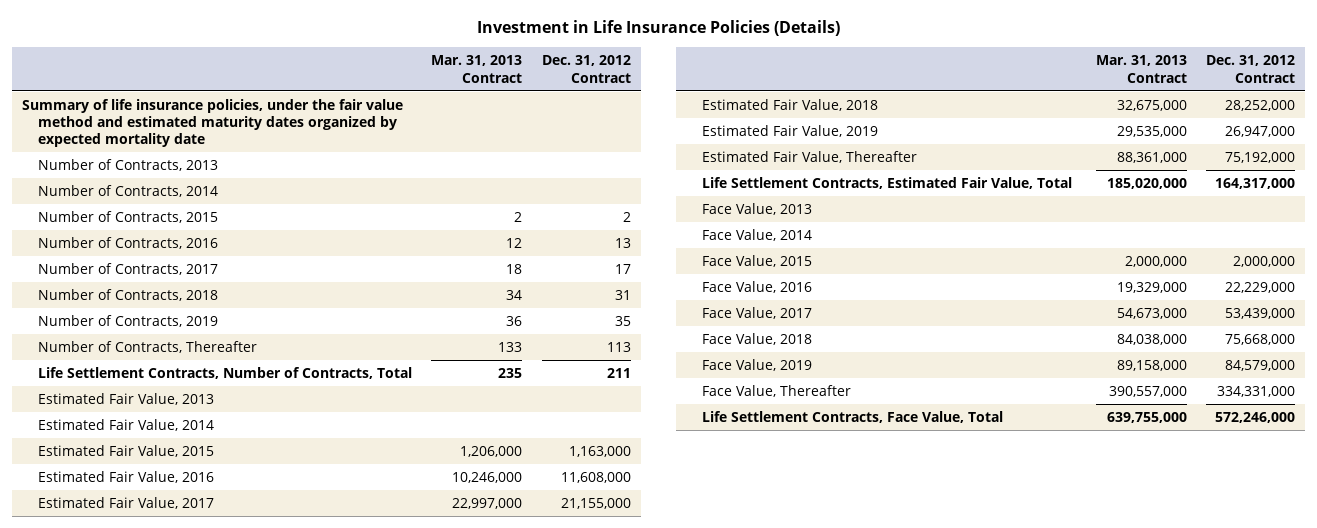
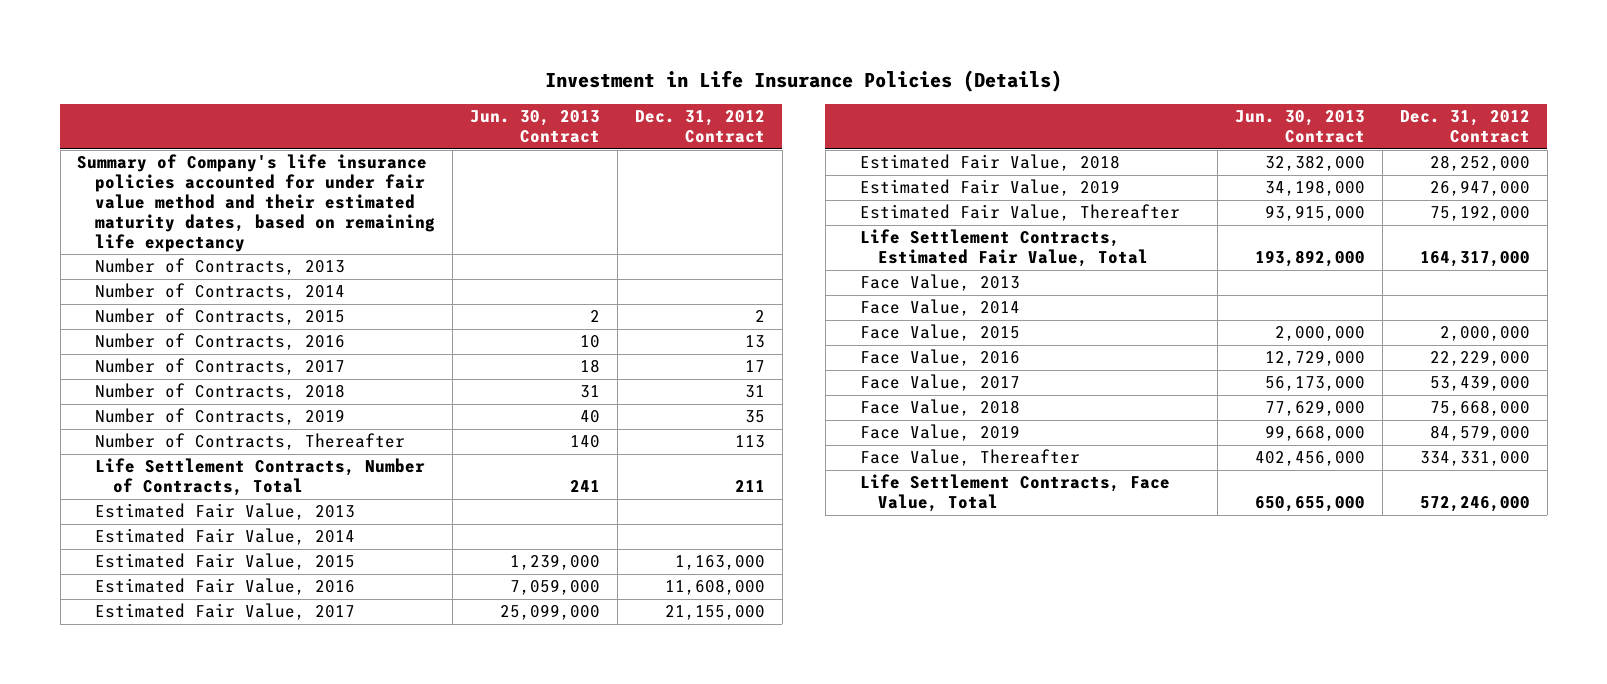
[431,55,523,83] Mar. 31, 2013 Contract -> none
none -> [469,110,600,144] Jun. 30, 2013 Contract
[21,98,403,148] Summary of life insurance policies, under the fair value method and estimated maturity dates organized by expected mortality date -> [77,154,436,252] Summary of Company's life insurance policies accounted for under fair value method and their estimated maturity dates, based on remaining life expectancy

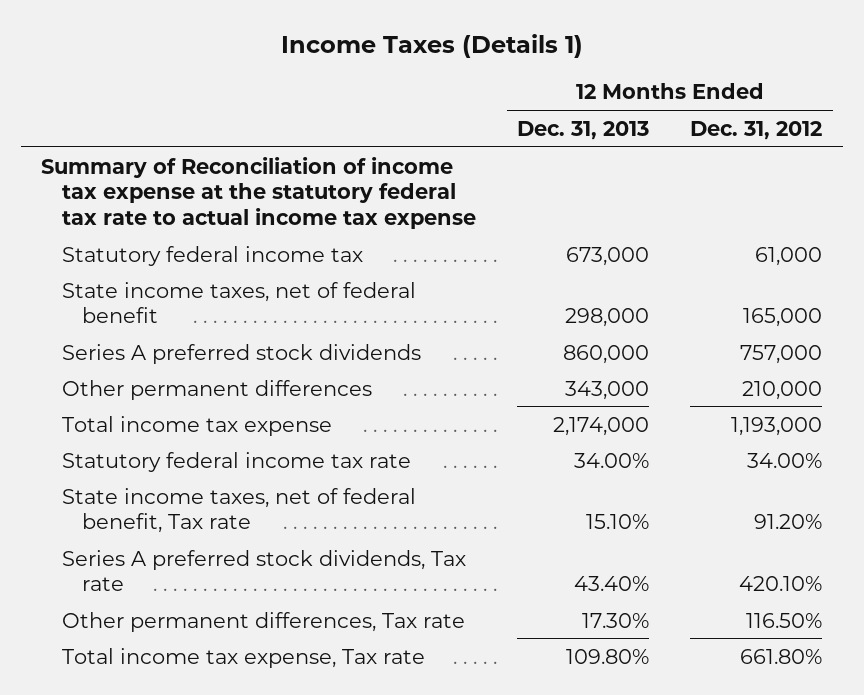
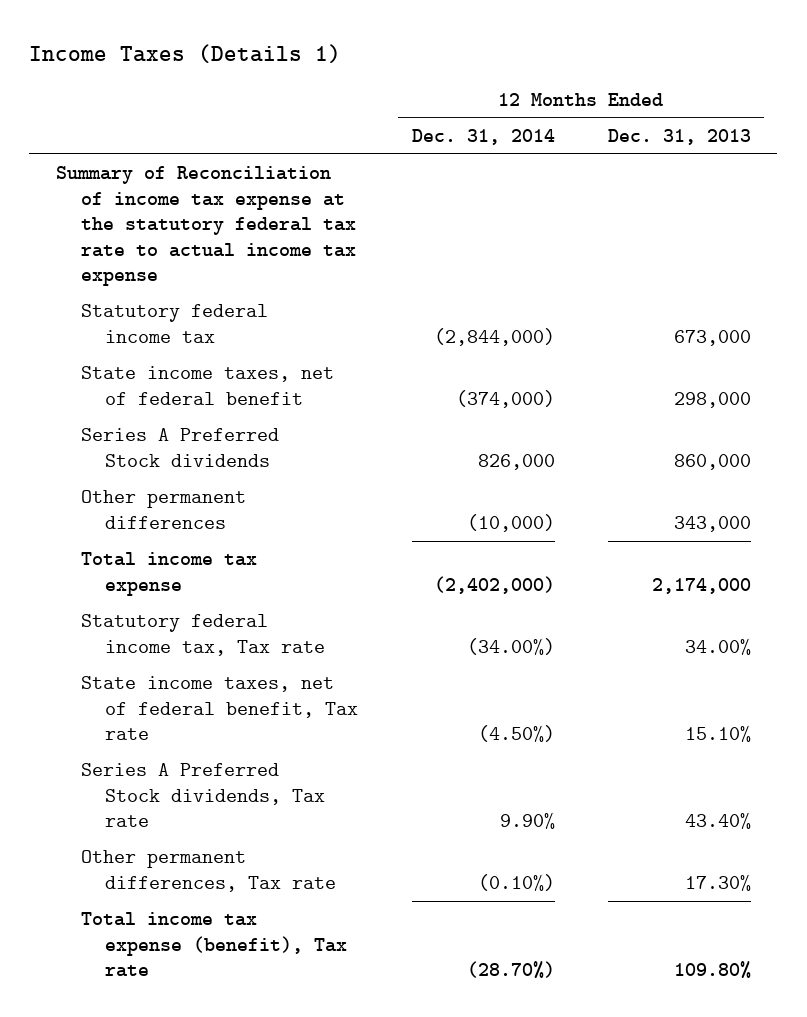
[690,120,823,140] Dec. 31, 2012 -> none
none -> [411,128,555,145] Dec. 31, 2014
[61,343,421,364] Series A preferred stock dividends -> [80,428,279,467] Series A Preferred Stock dividends
[61,451,411,472] Statutory federal income tax rate -> [80,614,326,656] Statutory federal income tax, Tax rate
[61,549,466,592] Series A preferred stock dividends, Tax rate -> [80,763,326,828] Series A Preferred Stock dividends, Tax rate
[61,647,425,668] Total income tax expense, Tax rate -> [80,912,348,978] Total income tax expense (benefit), Tax rate

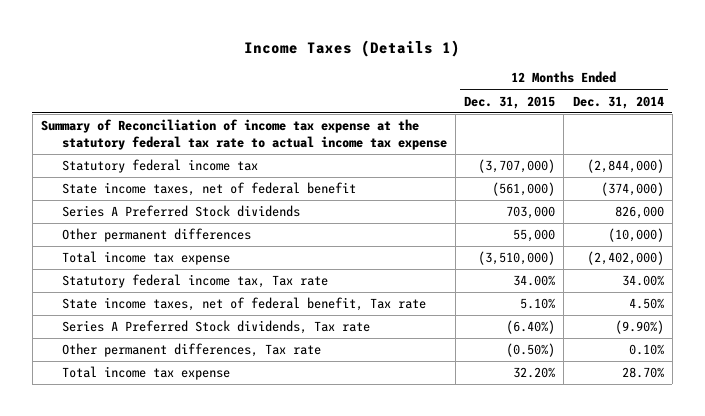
[607,128,751,145] Dec. 31, 2013 -> none
none -> [464,95,556,109] Dec. 31, 2015
[466,637,555,655] (34.00%) -> [621,275,664,287] 34.00%
[477,725,555,743] (4.50%) -> [628,298,664,310] 4.50%
[499,812,555,830] 9.90% -> [614,320,664,335] (9.90%)
[477,873,555,891] (0.10%) -> [628,344,664,356] 0.10%
[80,912,348,978] Total income tax expense (benefit), Tax rate -> [61,366,230,381] Total income tax expense
[466,961,555,979] (28.70%) -> [621,367,664,379] 28.70%

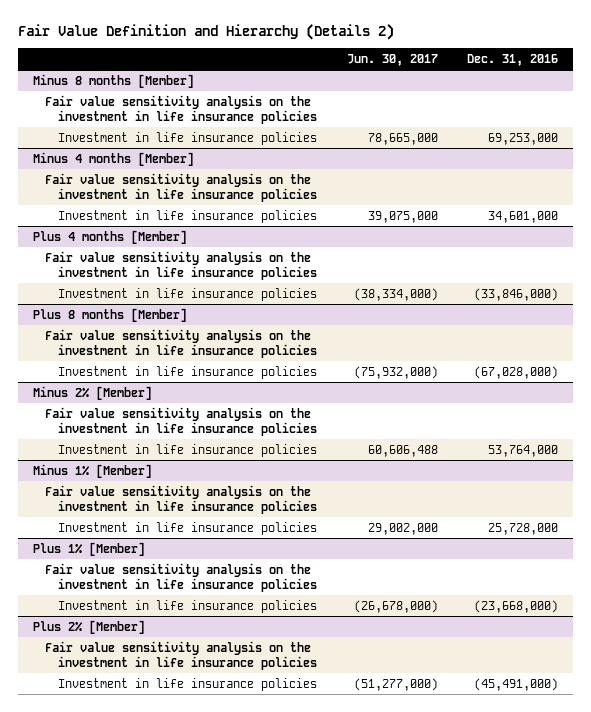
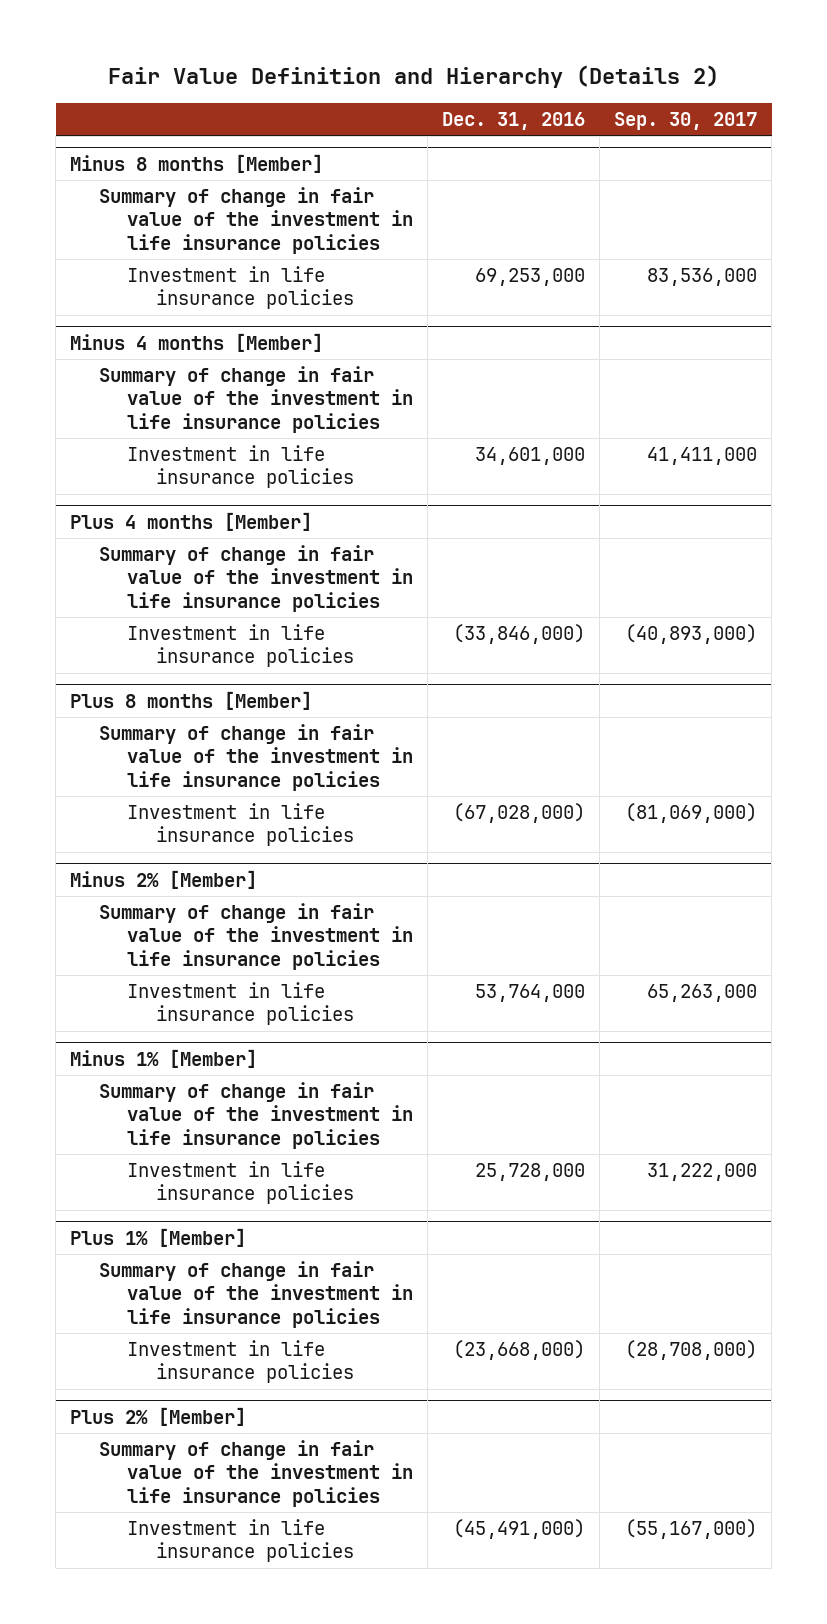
[346,53,438,66] Jun. 30, 2017 -> none
none -> [614,111,758,130] Sep. 30, 2017
[45,94,318,124] Fair value sensitivity analysis on the investment in life insurance policies -> [98,186,414,254] Summary of change in fair value of the investment in life insurance policies
[45,172,318,202] Fair value sensitivity analysis on the investment in life insurance policies -> [98,365,414,433] Summary of change in fair value of the investment in life insurance policies
[45,250,318,280] Fair value sensitivity analysis on the investment in life insurance policies -> [98,544,414,612] Summary of change in fair value of the investment in life insurance policies
[45,328,318,358] Fair value sensitivity analysis on the investment in life insurance policies -> [98,723,414,791] Summary of change in fair value of the investment in life insurance policies
[45,406,318,436] Fair value sensitivity analysis on the investment in life insurance policies -> [98,902,414,970] Summary of change in fair value of the investment in life insurance policies
[45,484,318,514] Fair value sensitivity analysis on the investment in life insurance policies -> [98,1081,414,1149] Summary of change in fair value of the investment in life insurance policies
[45,562,318,592] Fair value sensitivity analysis on the investment in life insurance policies -> [98,1260,414,1328] Summary of change in fair value of the investment in life insurance policies
[45,640,318,670] Fair value sensitivity analysis on the investment in life insurance policies -> [98,1439,414,1507] Summary of change in fair value of the investment in life insurance policies

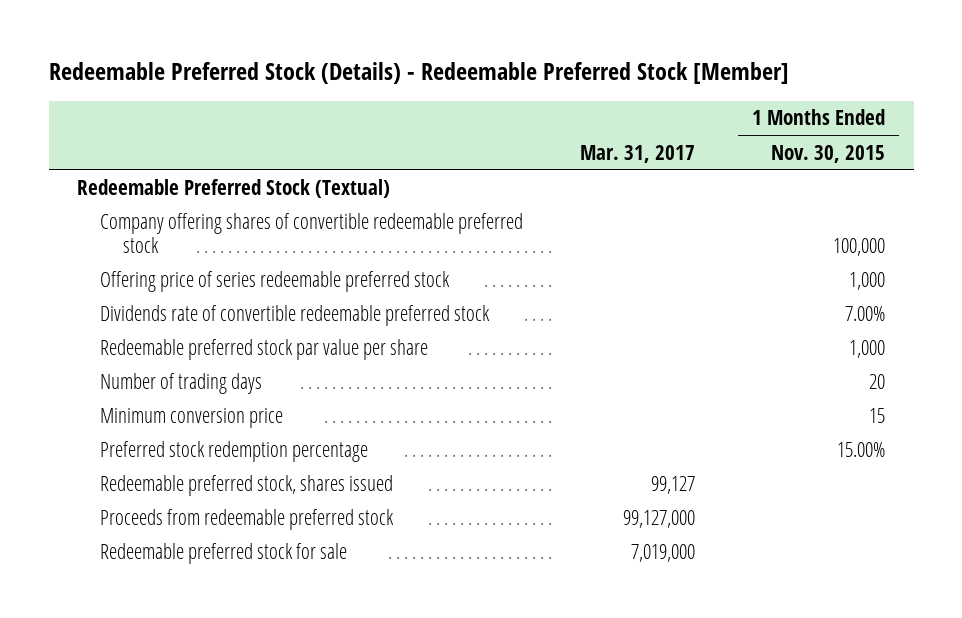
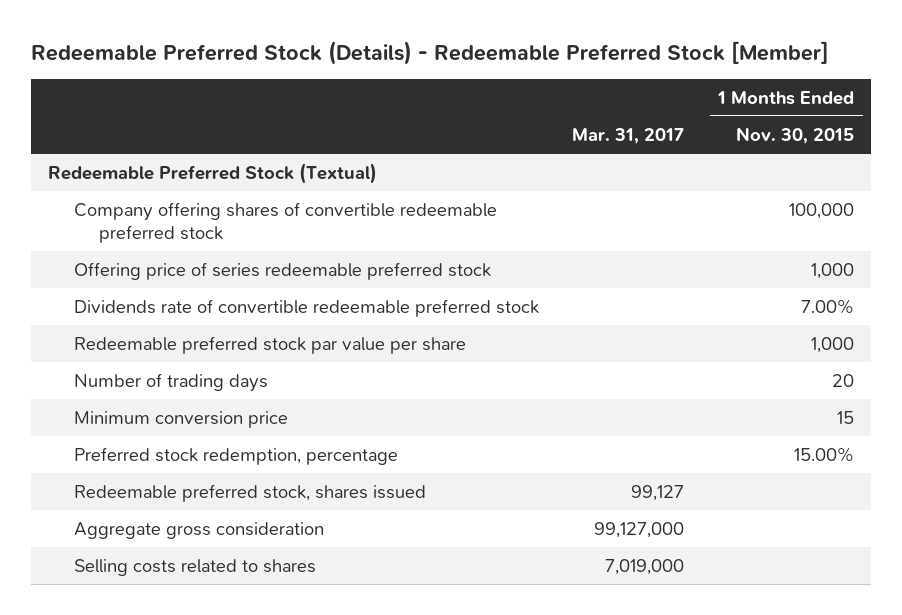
[100,441,369,463] Preferred stock redemption percentage -> [73,446,398,465] Preferred stock redemption, percentage
[100,509,395,531] Proceeds from redeemable preferred stock -> [73,521,324,539] Aggregate gross consideration
[100,543,348,565] Redeemable preferred stock for sale -> [73,558,316,576] Selling costs related to shares

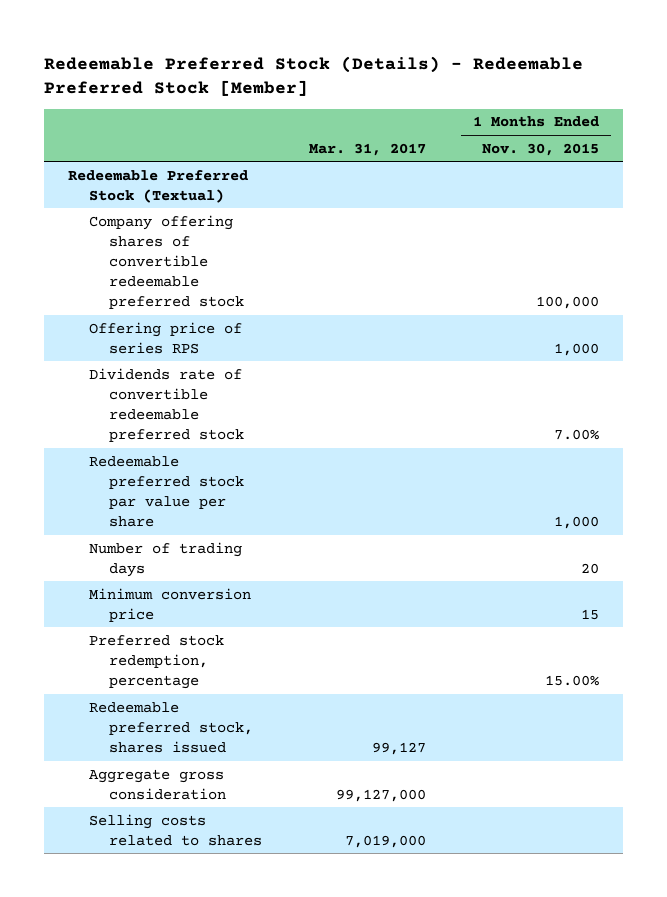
[73,261,491,280] Offering price of series redeemable preferred stock -> [88,321,242,354] Offering price of series RPS

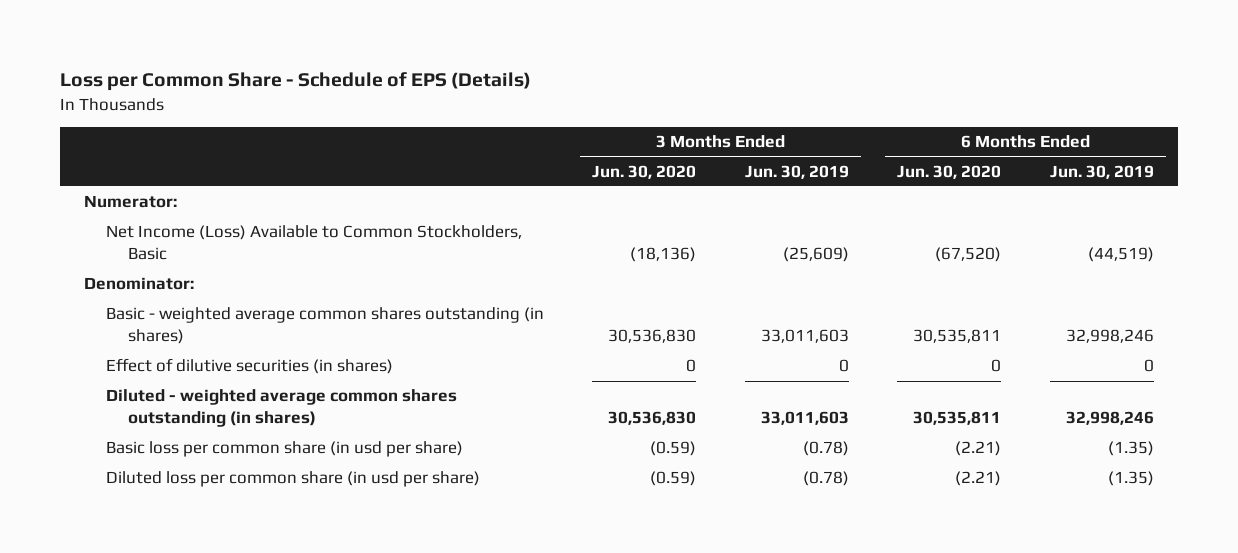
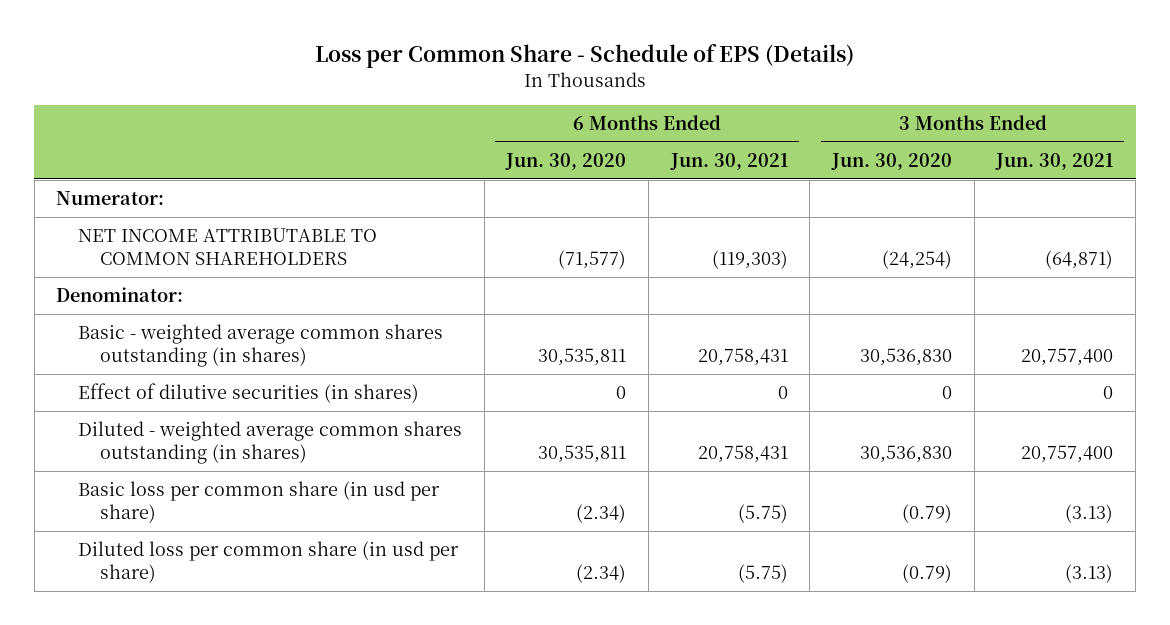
[744,164,849,179] Jun. 30, 2019 -> none
[1049,164,1154,179] Jun. 30, 2019 -> none
none -> [669,153,788,171] Jun. 30, 2021
none -> [995,153,1114,171] Jun. 30, 2021
[106,225,523,261] Net Income (Loss) Available to Common Stockholders, Basic -> [78,228,378,265] NET INCOME ATTRIBUTABLE TO COMMON SHAREHOLDERS
[630,247,697,263] (18,136) -> [882,249,953,269] (24,254)
[935,247,1002,263] (67,520) -> [558,249,627,269] (71,577)
[650,441,697,457] (0.59) -> [902,503,953,523] (0.79)
[955,441,1002,457] (2.21) -> [576,503,627,523] (2.34)
[650,471,697,487] (0.59) -> [902,563,953,583] (0.79)
[955,471,1002,487] (2.21) -> [576,563,627,583] (2.34)

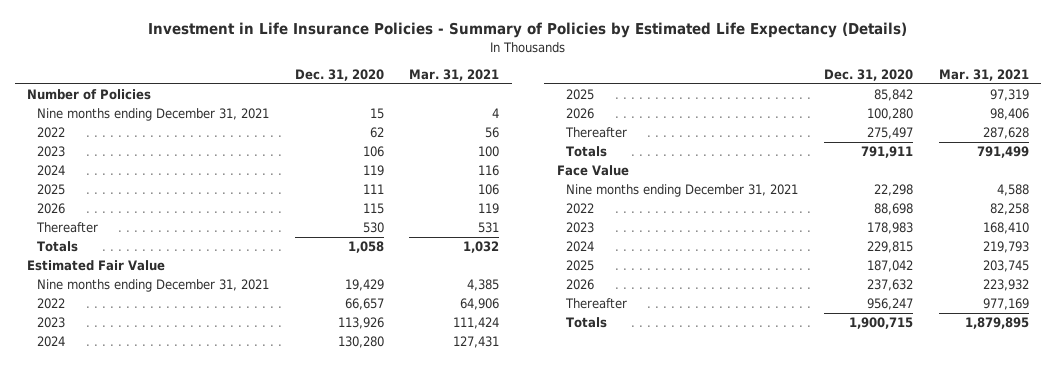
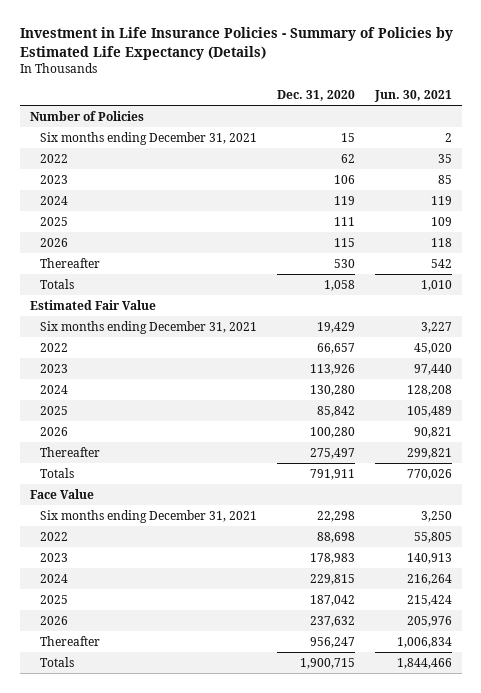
[409,68,500,81] Mar. 31, 2021 -> none
none -> [373,90,452,103] Jun. 30, 2021
[37,108,270,122] Nine months ending December 31, 2021 -> [40,131,258,145] Six months ending December 31, 2021
[37,279,270,293] Nine months ending December 31, 2021 -> [40,320,258,334] Six months ending December 31, 2021
[566,184,799,198] Nine months ending December 31, 2021 -> [40,509,258,523] Six months ending December 31, 2021

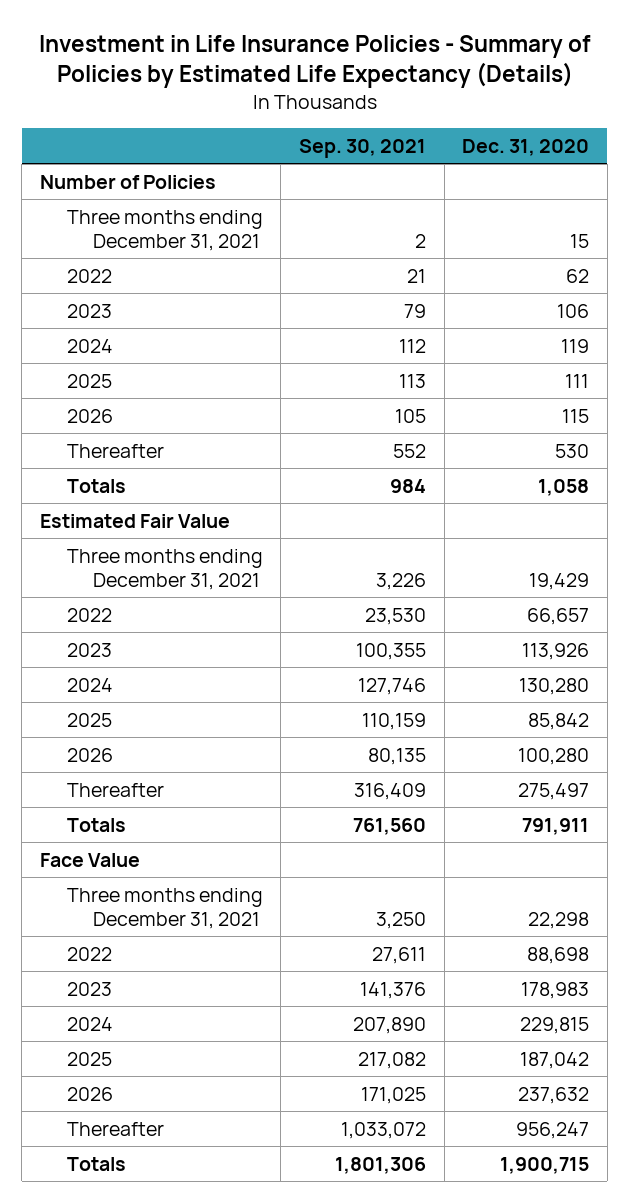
[373,90,452,103] Jun. 30, 2021 -> none
none -> [298,138,426,158] Sep. 30, 2021
[40,131,258,145] Six months ending December 31, 2021 -> [66,209,263,251] Three months ending December 31, 2021
[40,320,258,334] Six months ending December 31, 2021 -> [66,548,263,590] Three months ending December 31, 2021
[40,509,258,523] Six months ending December 31, 2021 -> [66,887,263,929] Three months ending December 31, 2021

